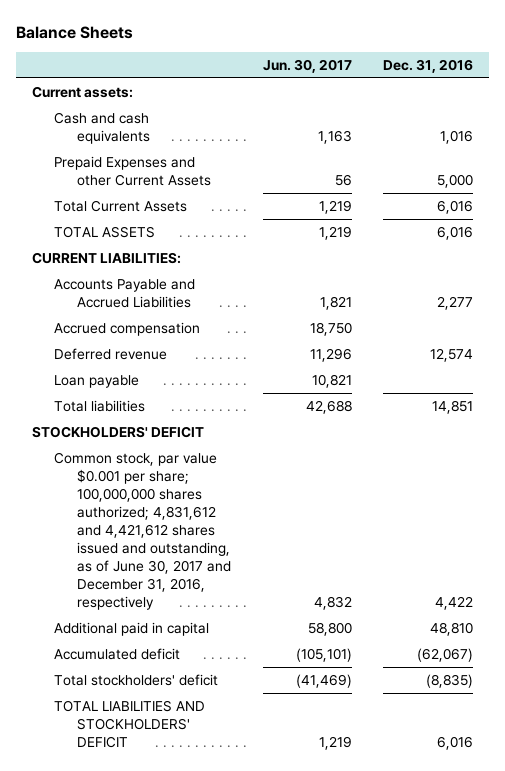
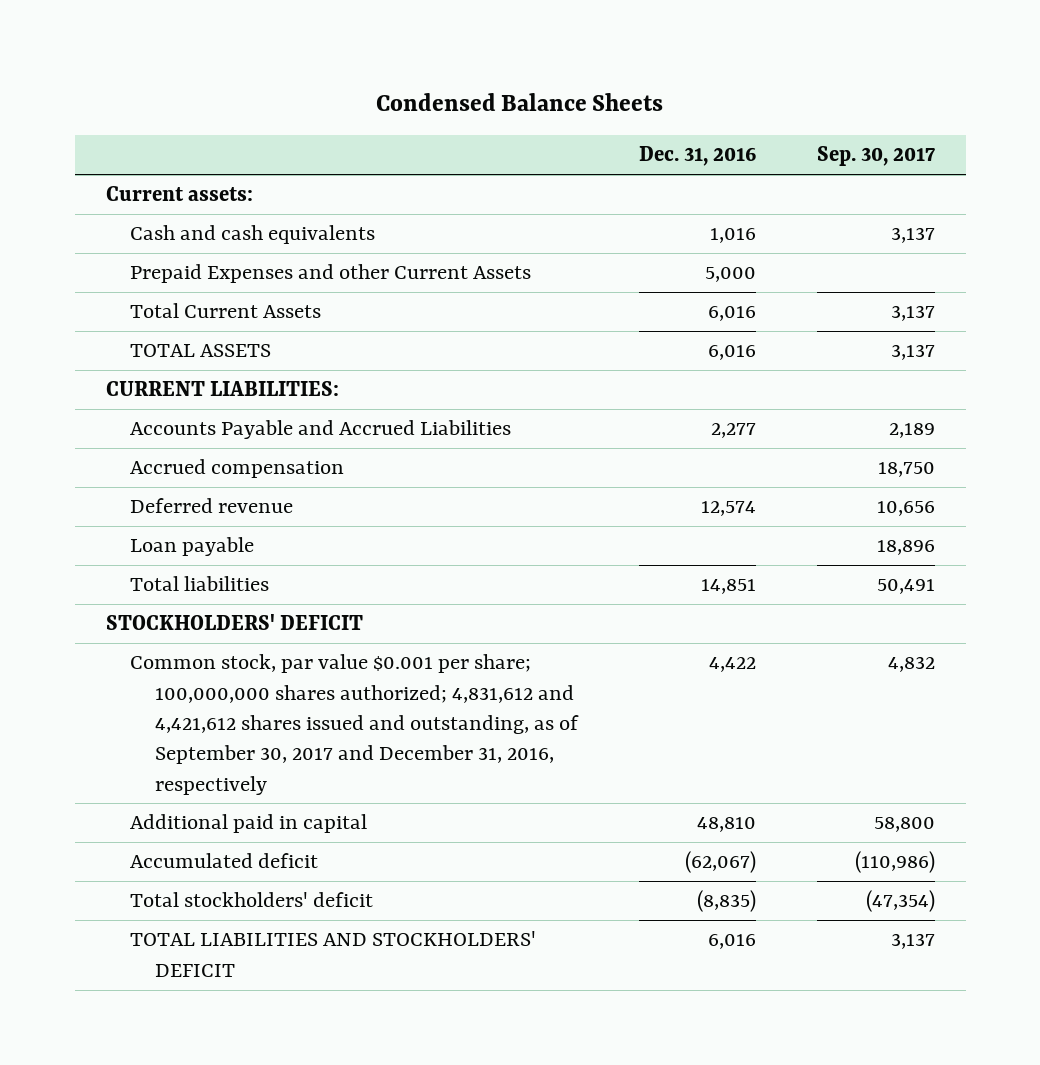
[16,25,134,39] Balance Sheets -> [376,93,664,112] Condensed Balance Sheets
[262,58,352,73] Jun. 30, 2017 -> none
none -> [816,146,935,167] Sep. 30, 2017
[54,451,231,611] Common stock, par value $0.001 per share; 100,000,000 shares authorized; 4,831,612 and 4,421,612 shares issued and outstanding, as of June 30, 2017 and December 31, 2016, respectively -> [130,654,579,795] Common stock, par value $0.001 per share; 100,000,000 shares authorized; 4,831,612 and 4,421,612 shares issued and outstanding, as of September 30, 2017 and December 31, 2016, respectively

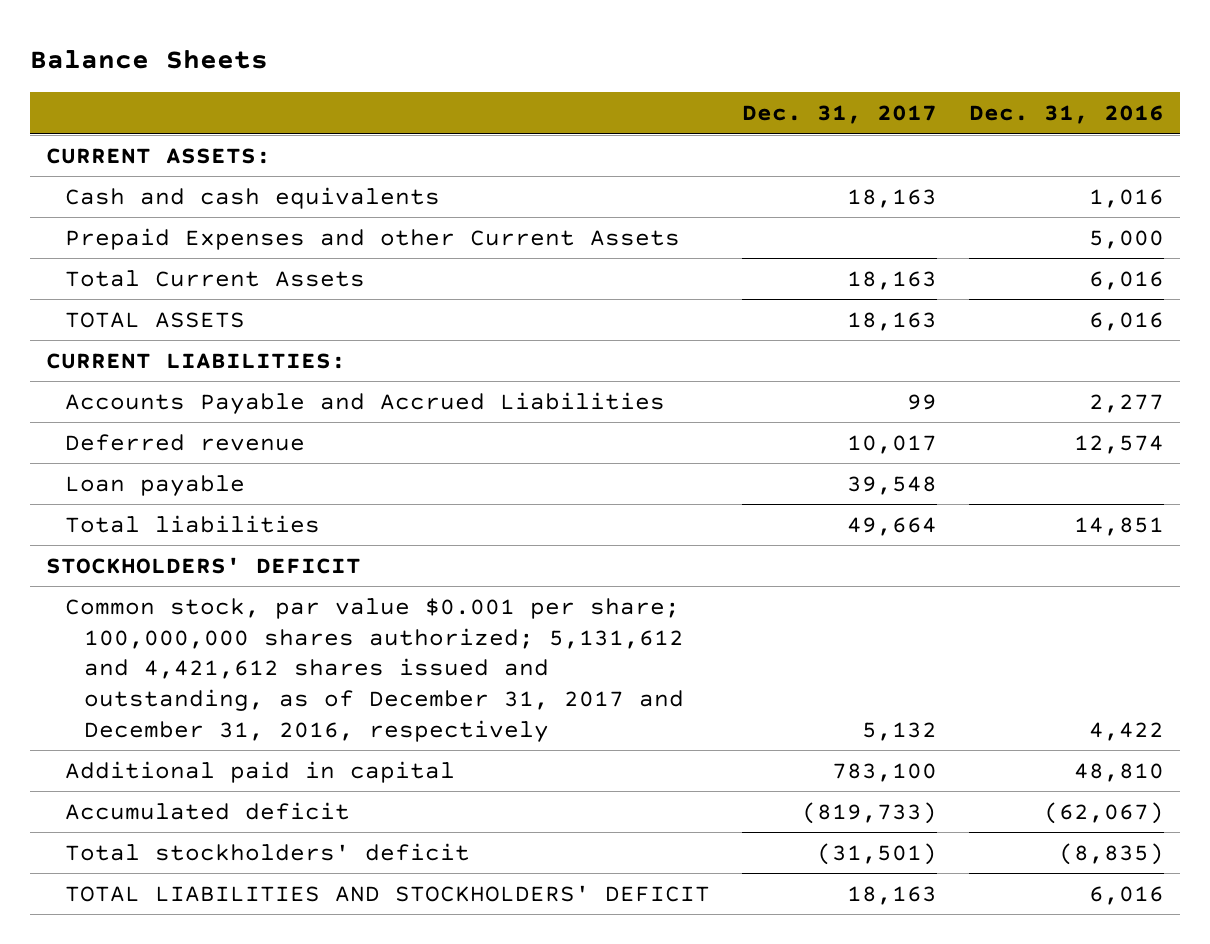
[376,93,664,112] Condensed Balance Sheets -> [29,49,268,69] Balance Sheets
[816,146,935,167] Sep. 30, 2017 -> none
none -> [741,105,937,125] Dec. 31, 2017
[105,186,253,202] Current assets: -> [45,147,271,164] CURRENT ASSETS:
[130,459,345,479] Accrued compensation -> none
[130,654,579,795] Common stock, par value $0.001 per share; 100,000,000 shares authorized; 4,831,612 and 4,421,612 shares issued and outstanding, as of September 30, 2017 and December 31, 2016, respectively -> [64,597,685,742] Common stock, par value $0.001 per share; 100,000,000 shares authorized; 5,131,612 and 4,421,612 shares issued and outstanding, as of December 31, 2017 and December 31, 2016, respectively

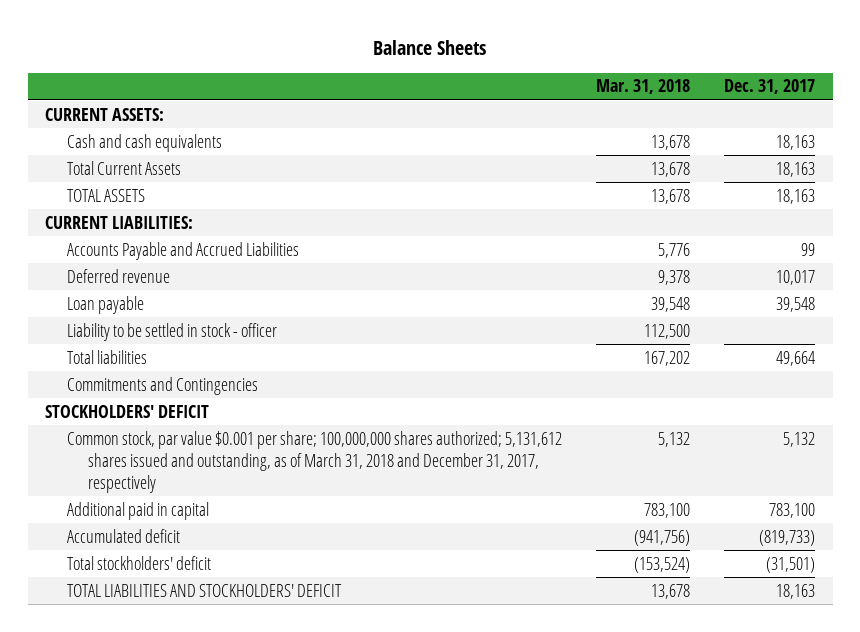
[968,105,1164,125] Dec. 31, 2016 -> none
none -> [596,79,691,95] Mar. 31, 2018
[64,227,680,250] Prepaid Expenses and other Current Assets -> none
none -> [66,322,277,341] Liability to be settled in stock - officer
none -> [66,376,258,395] Commitments and Contingencies
[64,597,685,742] Common stock, par value $0.001 per share; 100,000,000 shares authorized; 5,131,612 and 4,421,612 shares issued and outstanding, as of December 31, 2017 and December 31, 2016, respectively -> [66,430,562,493] Common stock, par value $0.001 per share; 100,000,000 shares authorized; 5,131,612 shares issued and outstanding, as of March 31, 2018 and December 31, 2017, respectively

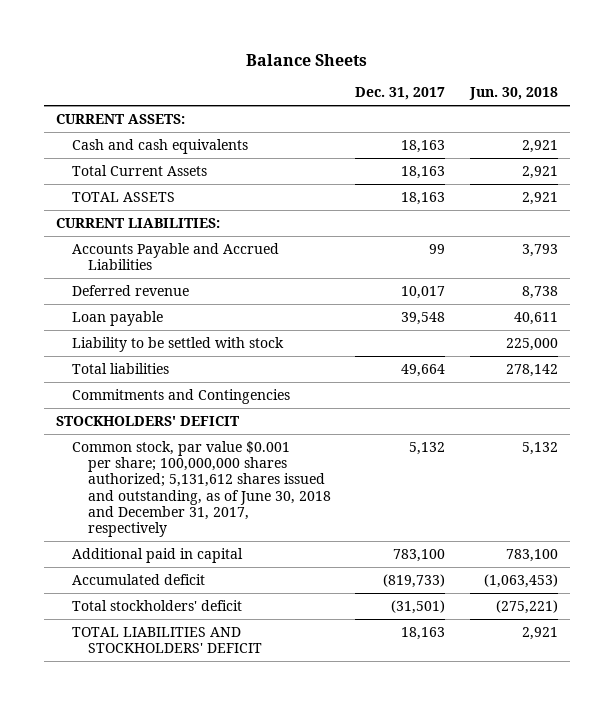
[596,79,691,95] Mar. 31, 2018 -> none
none -> [469,87,559,101] Jun. 30, 2018
[66,322,277,341] Liability to be settled in stock - officer -> [72,336,285,352] Liability to be settled with stock
[66,430,562,493] Common stock, par value $0.001 per share; 100,000,000 shares authorized; 5,131,612 shares issued and outstanding, as of March 31, 2018 and December 31, 2017, respectively -> [72,440,331,538] Common stock, par value $0.001 per share; 100,000,000 shares authorized; 5,131,612 shares issued and outstanding, as of June 30, 2018 and December 31, 2017, respectively

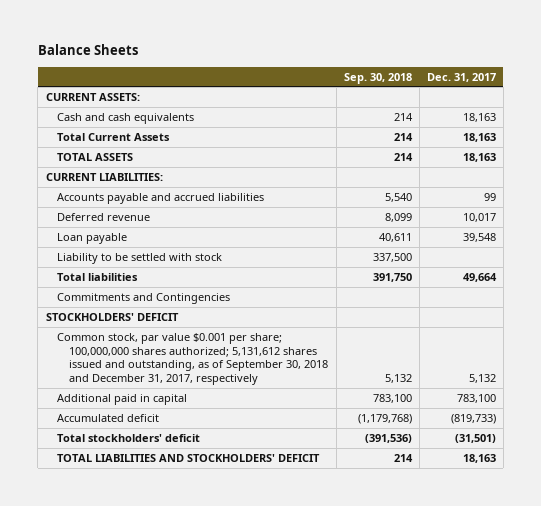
[469,87,559,101] Jun. 30, 2018 -> none
none -> [343,72,412,84] Sep. 30, 2018
[72,242,280,271] Accounts Payable and Accrued Liabilities -> [57,192,265,204] Accounts payable and accrued liabilities
[72,440,331,538] Common stock, par value $0.001 per share; 100,000,000 shares authorized; 5,131,612 shares issued and outstanding, as of June 30, 2018 and December 31, 2017, respectively -> [57,332,329,386] Common stock, par value $0.001 per share; 100,000,000 shares authorized; 5,131,612 shares issued and outstanding, as of September 30, 2018 and December 31, 2017, respectively

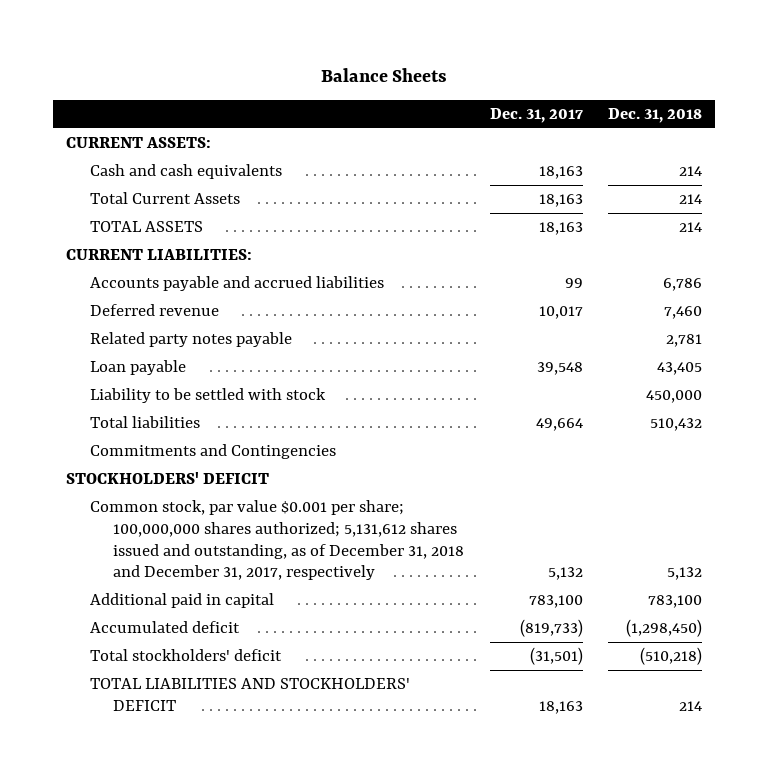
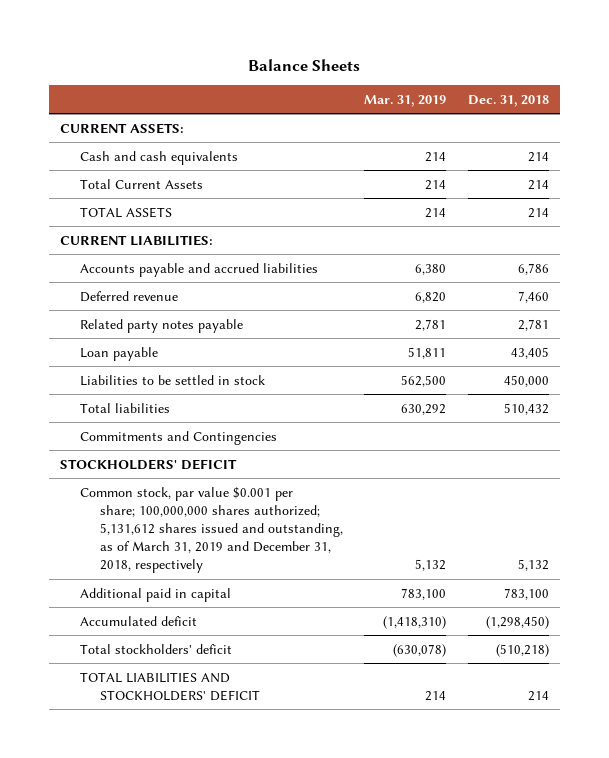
[489,108,583,124] Dec. 31, 2017 -> none
none -> [364,94,447,107] Mar. 31, 2019
[89,388,326,404] Liability to be settled with stock -> [79,374,265,386] Liabilities to be settled in stock
[89,500,465,581] Common stock, par value $0.001 per share; 100,000,000 shares authorized; 5,131,612 shares issued and outstanding, as of December 31, 2018 and December 31, 2017, respectively -> [79,486,343,574] Common stock, par value $0.001 per share; 100,000,000 shares authorized; 5,131,612 shares issued and outstanding, as of March 31, 2019 and December 31, 2018, respectively

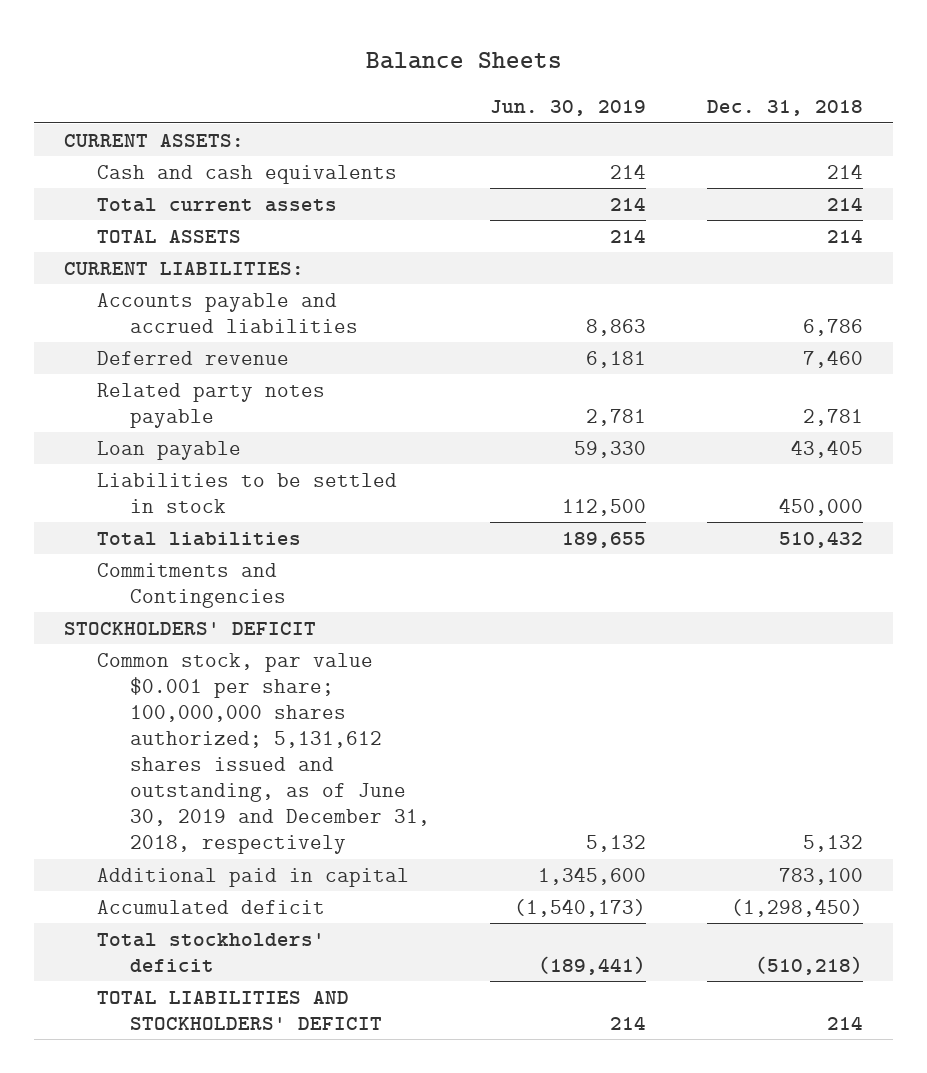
[364,94,447,107] Mar. 31, 2019 -> none
none -> [490,100,647,117] Jun. 30, 2019
[79,178,203,189] Total Current Assets -> [97,197,338,212] Total current assets
[79,486,343,574] Common stock, par value $0.001 per share; 100,000,000 shares authorized; 5,131,612 shares issued and outstanding, as of March 31, 2019 and December 31, 2018, respectively -> [97,652,430,855] Common stock, par value $0.001 per share; 100,000,000 shares authorized; 5,131,612 shares issued and outstanding, as of June 30, 2019 and December 31, 2018, respectively

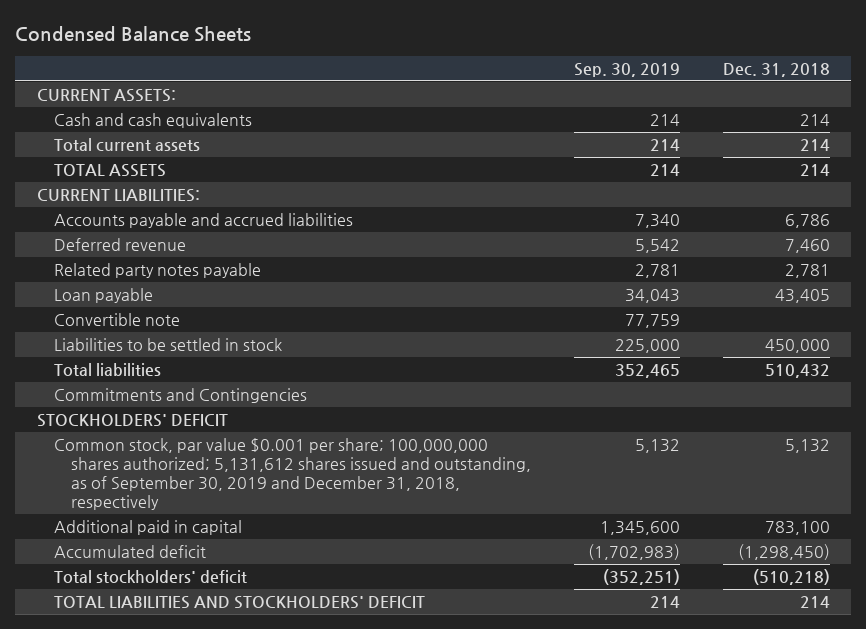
[365,52,562,70] Balance Sheets -> [15,25,252,42] Condensed Balance Sheets
[490,100,647,117] Jun. 30, 2019 -> none
none -> [573,62,680,77] Sep. 30, 2019
none -> [53,312,180,326] Convertible note
[97,652,430,855] Common stock, par value $0.001 per share; 100,000,000 shares authorized; 5,131,612 shares issued and outstanding, as of June 30, 2019 and December 31, 2018, respectively -> [53,437,531,510] Common stock, par value $0.001 per share; 100,000,000 shares authorized; 5,131,612 shares issued and outstanding, as of September 30, 2019 and December 31, 2018, respectively

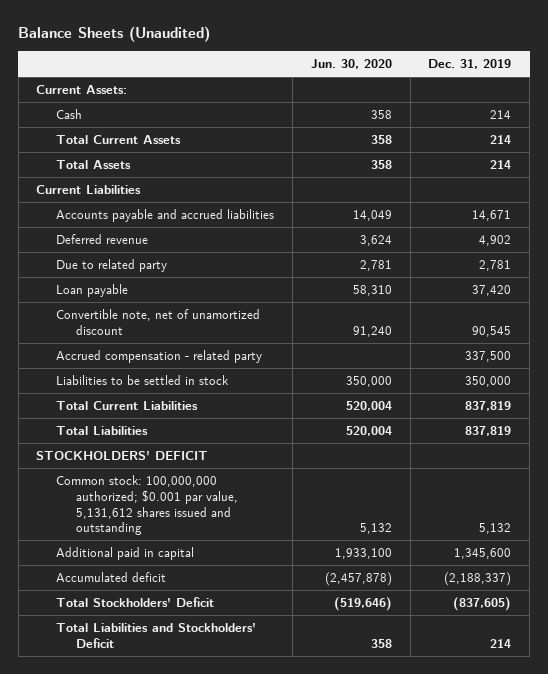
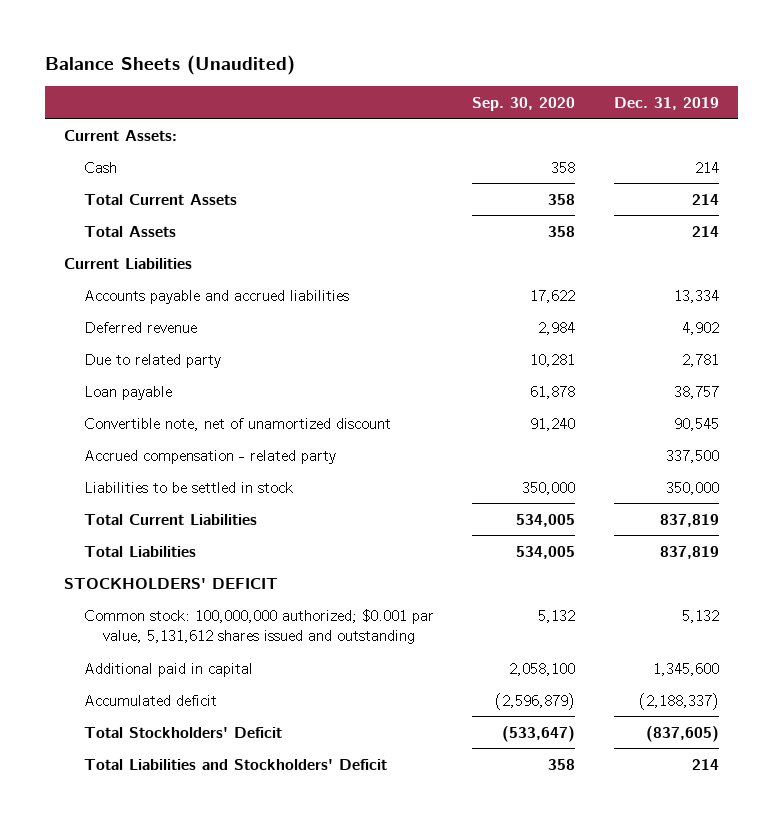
[310,59,392,70] Jun. 30, 2020 -> none
none -> [472,96,576,111] Sep. 30, 2020
[472,210,512,222] 14,671 -> [673,289,719,303] 13,334
[472,285,512,297] 37,420 -> [673,385,719,399] 38,757

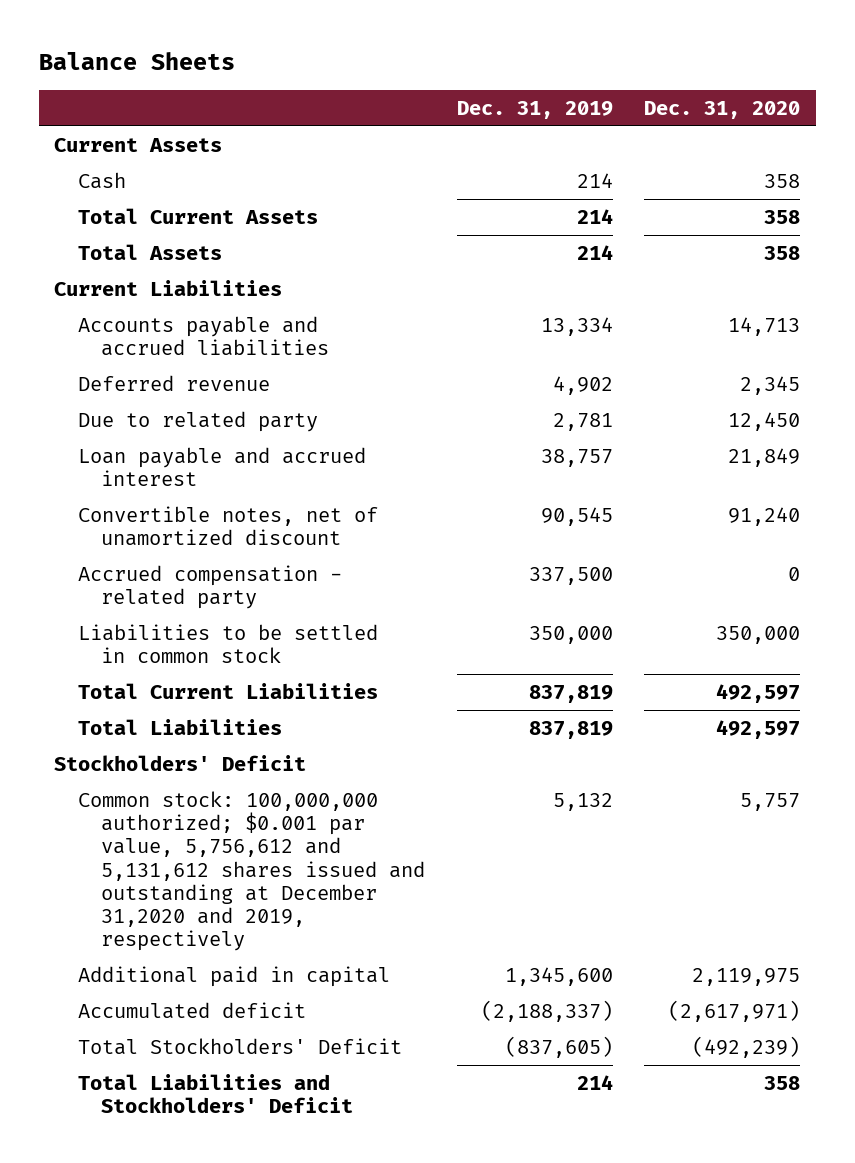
[45,54,296,75] Balance Sheets (Unaudited) -> [38,51,235,70] Balance Sheets
[472,96,576,111] Sep. 30, 2020 -> none
none -> [644,100,801,119] Dec. 31, 2020
[64,129,178,141] Current Assets: -> [54,137,223,152] Current Assets
[83,385,172,400] Loan payable -> [77,446,366,487] Loan payable and accrued interest
[83,417,391,431] Convertible note, net of unamortized discount -> [77,505,378,547] Convertible notes, net of unamortized discount
[83,481,293,493] Liabilities to be settled in stock -> [77,623,378,664] Liabilities to be settled in common stock
[64,577,279,589] STOCKHOLDERS' DEFICIT -> [54,754,307,771] Stockholders' Deficit
[83,608,434,644] Common stock: 100,000,000 authorized; $0.001 par value, 5,131,612 shares issued and outstanding -> [77,790,426,952] Common stock: 100,000,000 authorized; $0.001 par value, 5,756,612 and 5,131,612 shares issued and outstanding at December 31,2020 and 2019, respectively

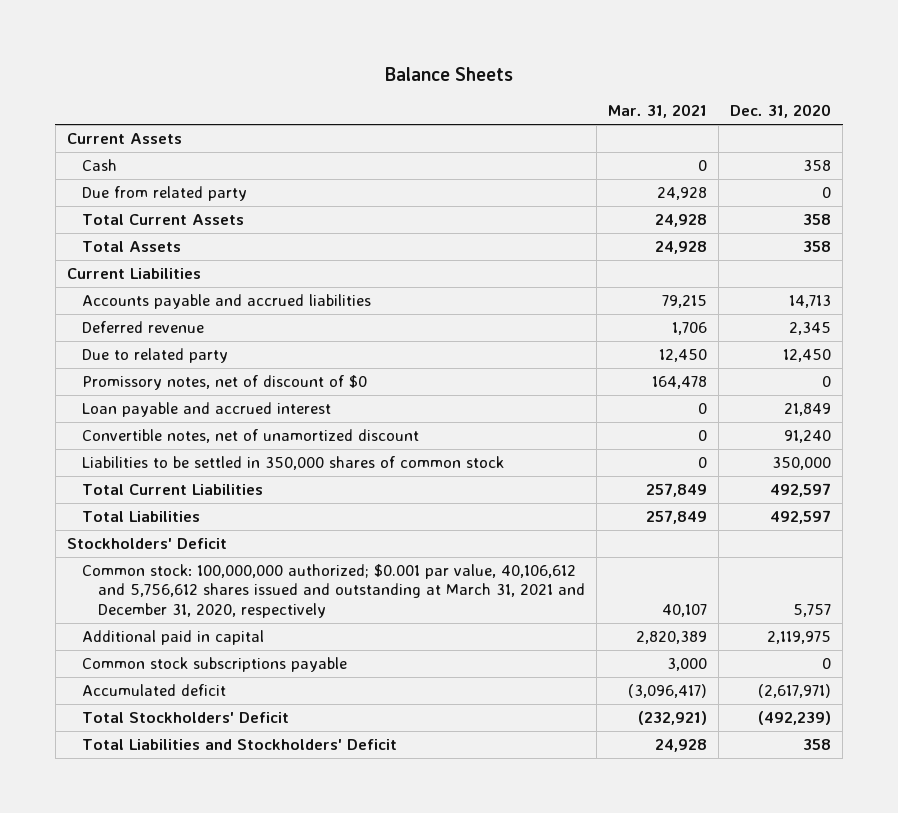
[456,100,613,119] Dec. 31, 2019 -> none
none -> [608,104,708,119] Mar. 31, 2021
none -> [82,186,248,202] Due from related party
none -> [82,375,368,391] Promissory notes, net of discount of $0
[77,564,342,610] Accrued compensation - related party -> none
[77,623,378,664] Liabilities to be settled in common stock -> [82,456,505,471] Liabilities to be settled in 350,000 shares of common stock
[77,790,426,952] Common stock: 100,000,000 authorized; $0.001 par value, 5,756,612 and 5,131,612 shares issued and outstanding at December 31,2020 and 2019, respectively -> [82,564,585,618] Common stock: 100,000,000 authorized; $0.001 par value, 40,106,612 and 5,756,612 shares issued and outstanding at March 31, 2021 and December 31, 2020, respectively
none -> [82,657,348,673] Common stock subscriptions payable

